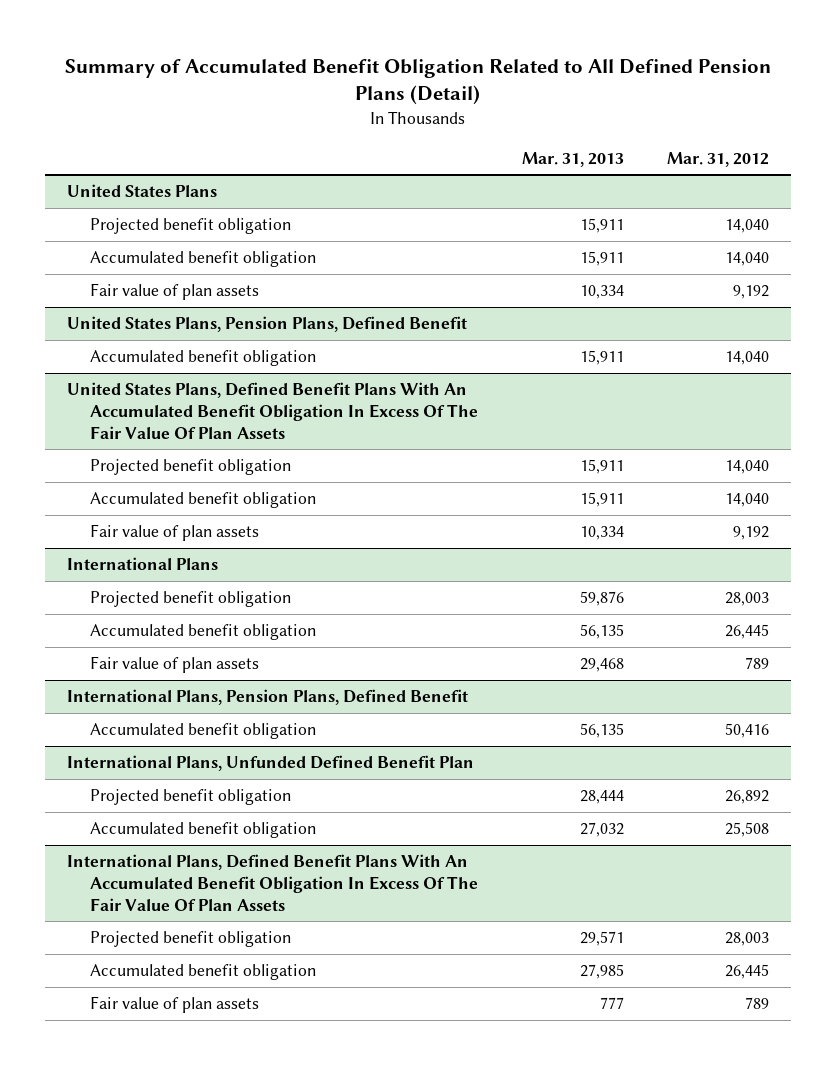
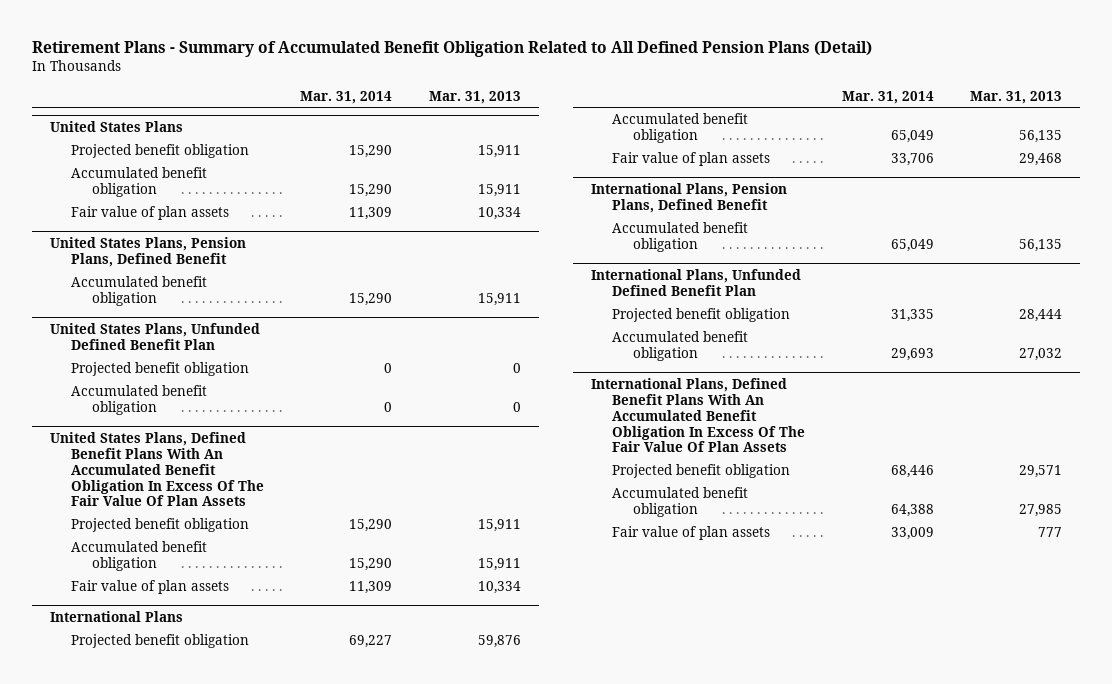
[65,58,772,106] Summary of Accumulated Benefit Obligation Related to All Defined Pension Plans (Detail) -> [31,40,872,57] Retirement Plans - Summary of Accumulated Benefit Obligation Related to All Defined Pension Plans (Detail)
[667,151,770,167] Mar. 31, 2012 -> none
none -> [300,90,393,104] Mar. 31, 2014
none -> [49,323,260,351] United States Plans, Unfunded Defined Benefit Plan
none -> [70,362,249,377] Projected benefit obligation
none -> [70,385,207,416] Accumulated benefit obligation

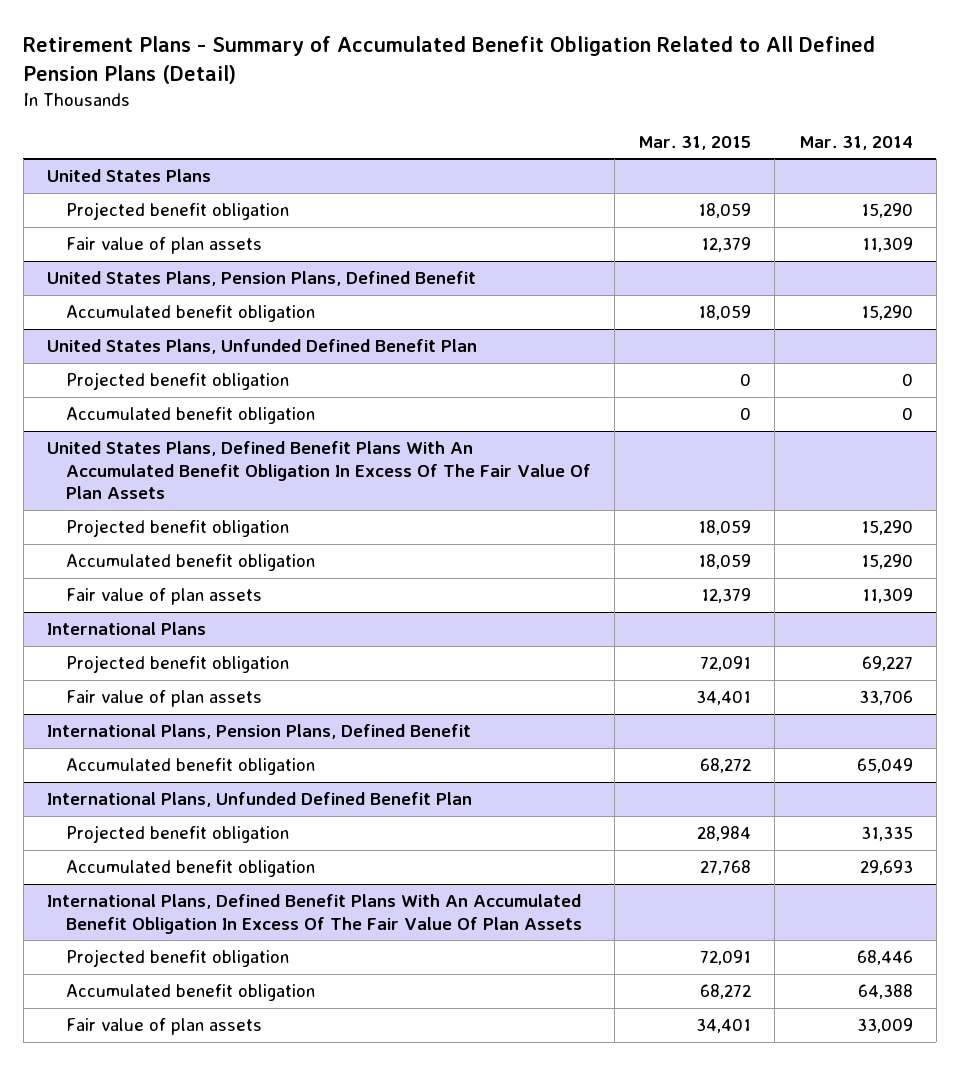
[428,90,521,104] Mar. 31, 2013 -> none
none -> [638,135,752,150] Mar. 31, 2015
[70,167,207,198] Accumulated benefit obligation -> none
[612,113,749,144] Accumulated benefit obligation -> none

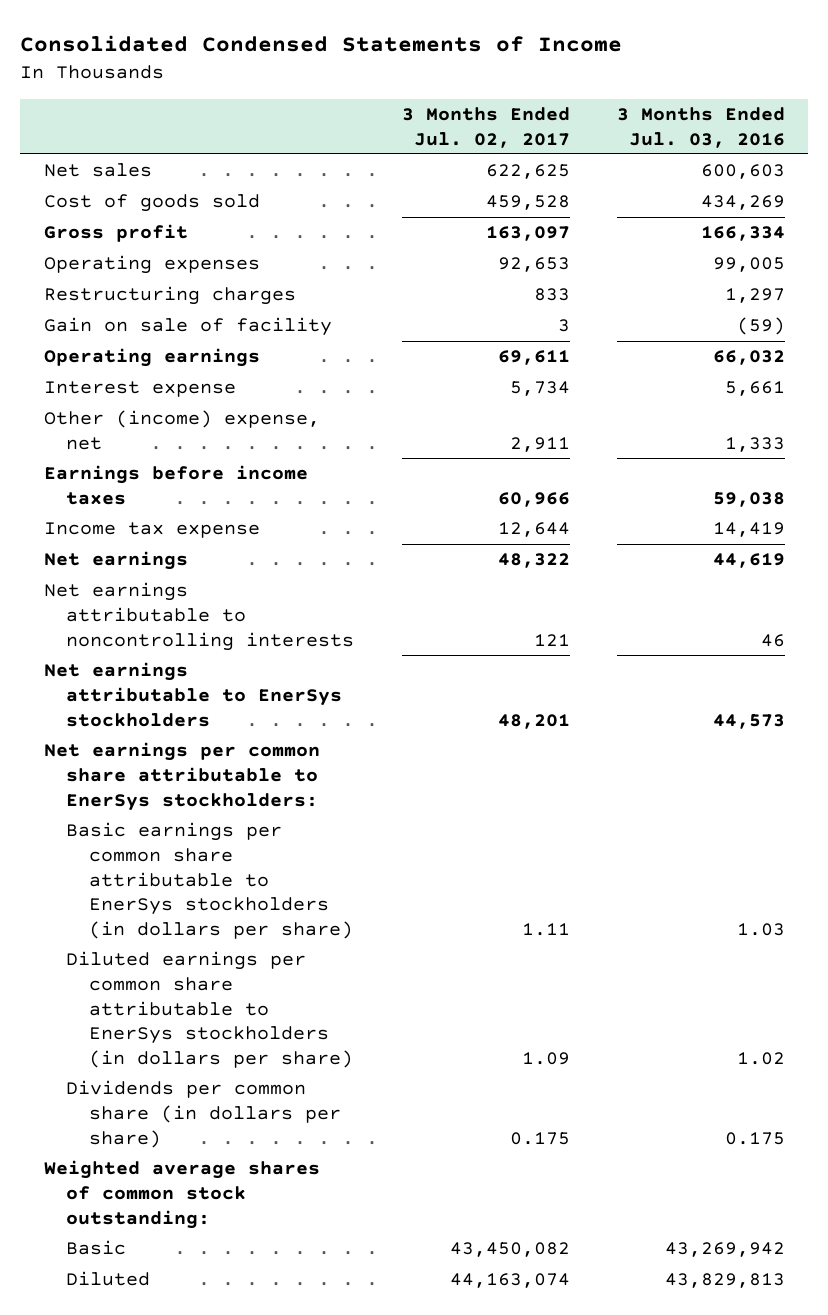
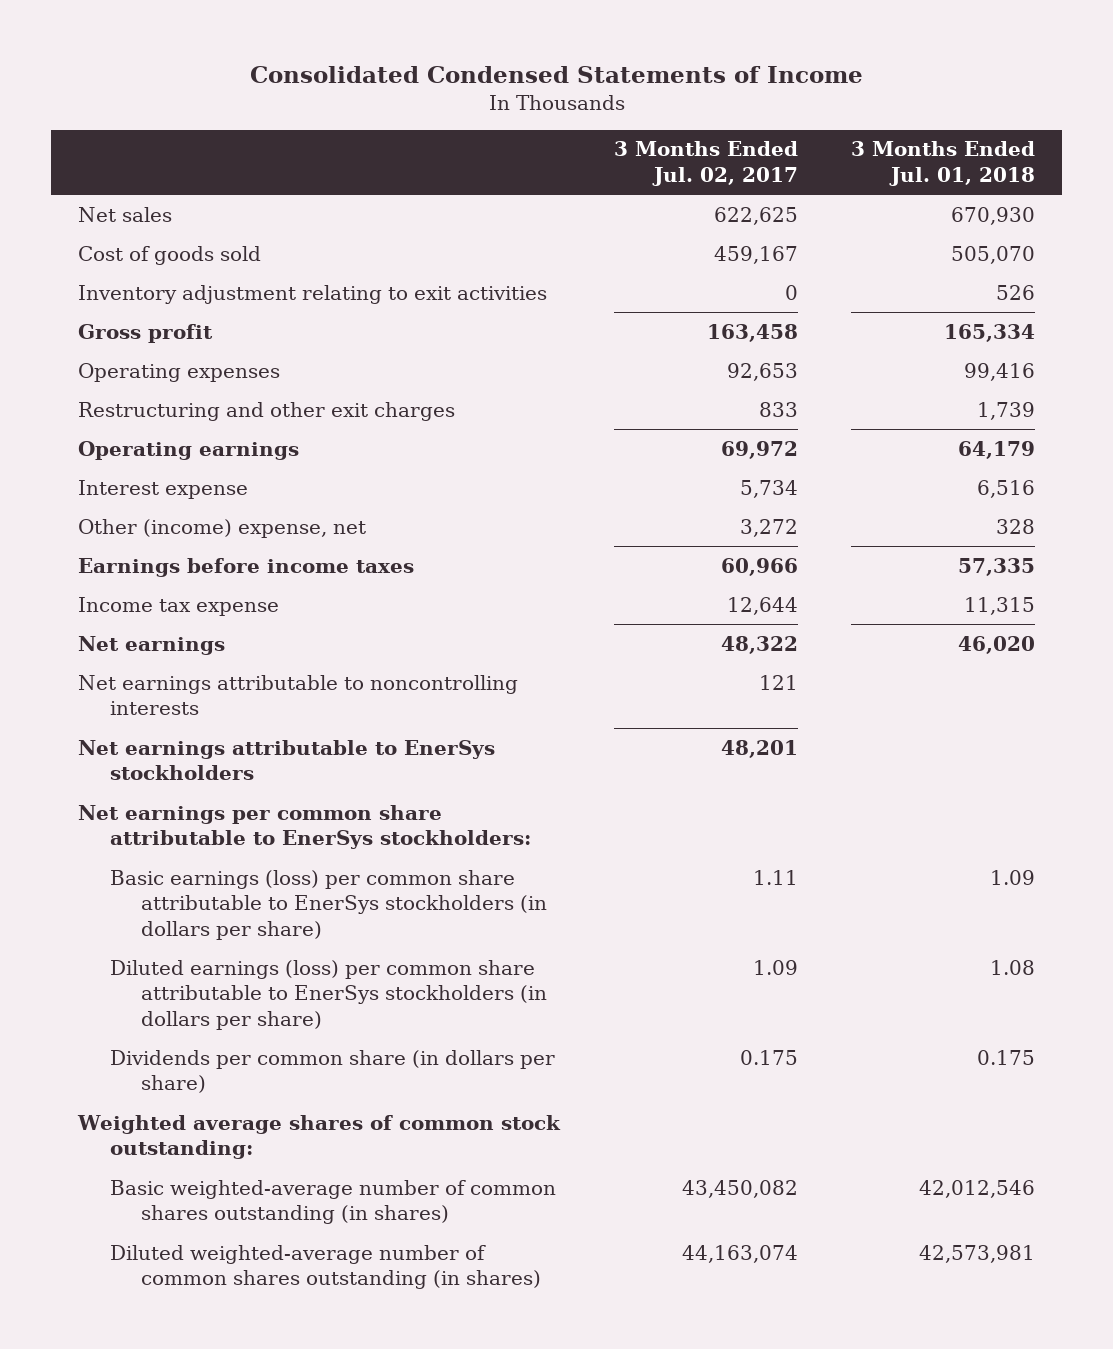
[616,106,785,148] 3 Months Ended Jul. 03, 2016 -> none
none -> [851,141,1036,187] 3 Months Ended Jul. 01, 2018
[485,195,570,211] 459,528 -> [713,245,798,264] 459,167
none -> [78,284,548,304] Inventory adjustment relating to exit activities
[485,226,570,242] 163,097 -> [706,323,798,342] 163,458
[43,317,332,337] Gain on sale of facility -> none
[43,286,296,306] Restructuring charges -> [78,401,456,421] Restructuring and other exit charges
[497,350,570,366] 69,611 -> [720,440,798,459] 69,972
[509,436,570,452] 2,911 -> [739,518,798,537] 3,272
[66,822,354,939] Basic earnings per common share attributable to EnerSys stockholders (in dollars per share) -> [109,869,548,941] Basic earnings (loss) per common share attributable to EnerSys stockholders (in dollars per share)
[66,951,354,1068] Diluted earnings per common share attributable to EnerSys stockholders (in dollars per share) -> [109,959,548,1031] Diluted earnings (loss) per common share attributable to EnerSys stockholders (in dollars per share)
[66,1240,127,1256] Basic -> [109,1179,556,1225] Basic weighted-average number of common shares outstanding (in shares)
[66,1271,151,1287] Diluted -> [109,1244,542,1290] Diluted weighted-average number of common shares outstanding (in shares)

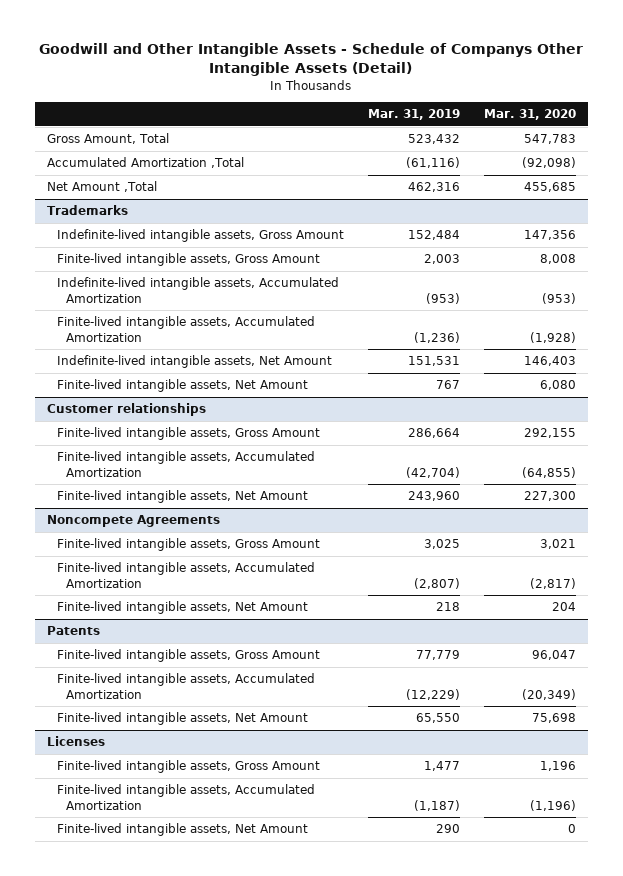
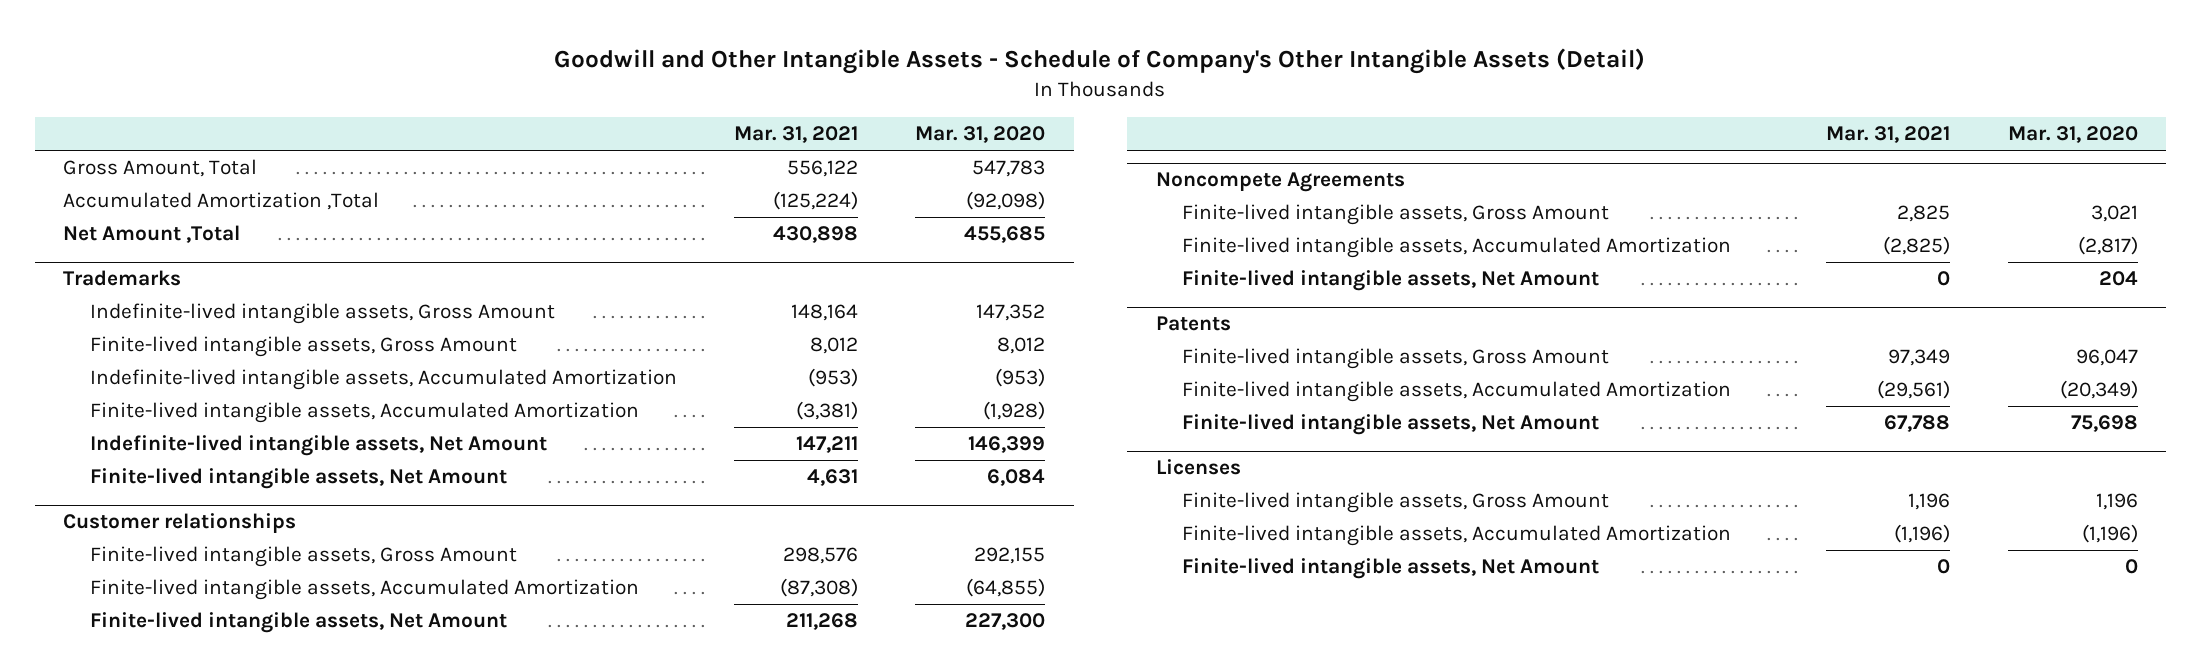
[39,43,584,77] Goodwill and Other Intangible Assets - Schedule of Companys Other Intangible Assets (Detail) -> [554,48,1646,75] Goodwill and Other Intangible Assets - Schedule of Company's Other Intangible Assets (Detail)
[367,109,460,121] Mar. 31, 2019 -> none
none -> [733,126,858,144] Mar. 31, 2021
[523,230,576,241] 147,356 -> [976,304,1046,322] 147,352
[539,254,576,265] 8,008 -> [997,337,1046,355] 8,012
[523,356,576,367] 146,403 -> [968,436,1046,454] 146,399
[539,380,576,391] 6,080 -> [987,469,1046,487] 6,084

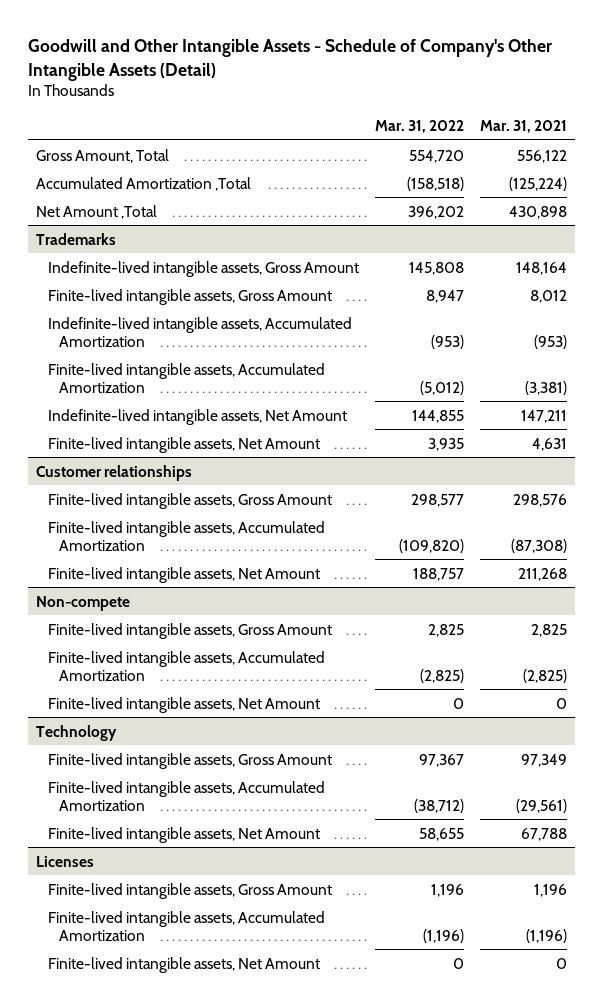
[915,126,1046,144] Mar. 31, 2020 -> none
none -> [374,119,464,133] Mar. 31, 2022
[1155,172,1405,193] Noncompete Agreements -> [36,595,131,611] Non-compete
[1155,316,1231,332] Patents -> [36,724,118,741] Technology

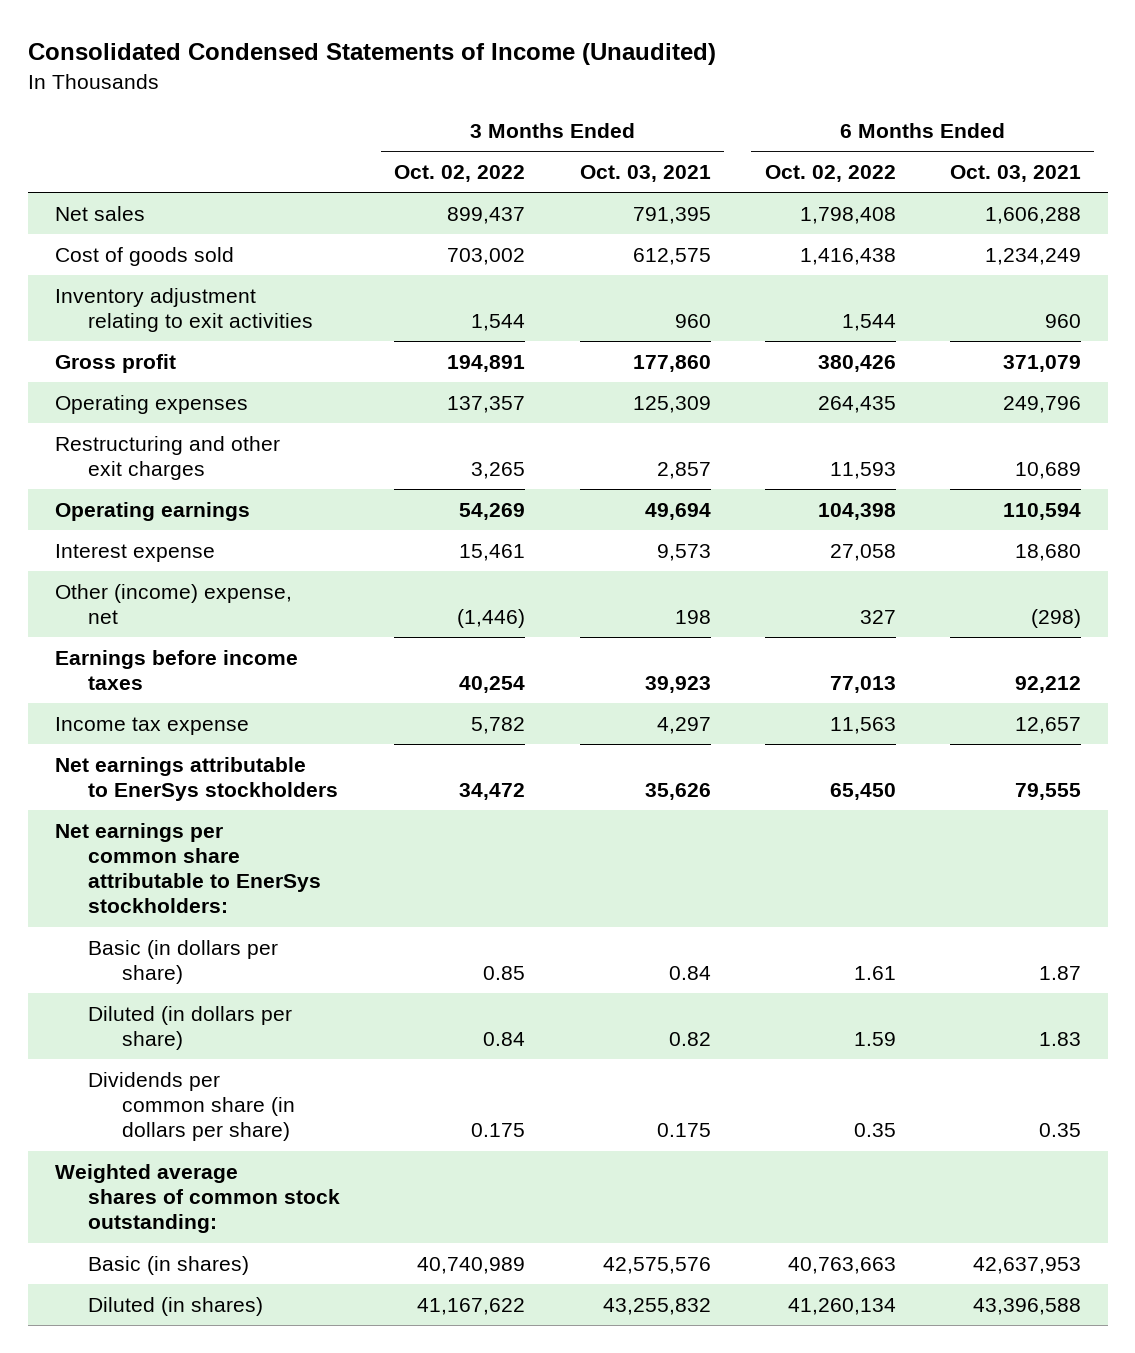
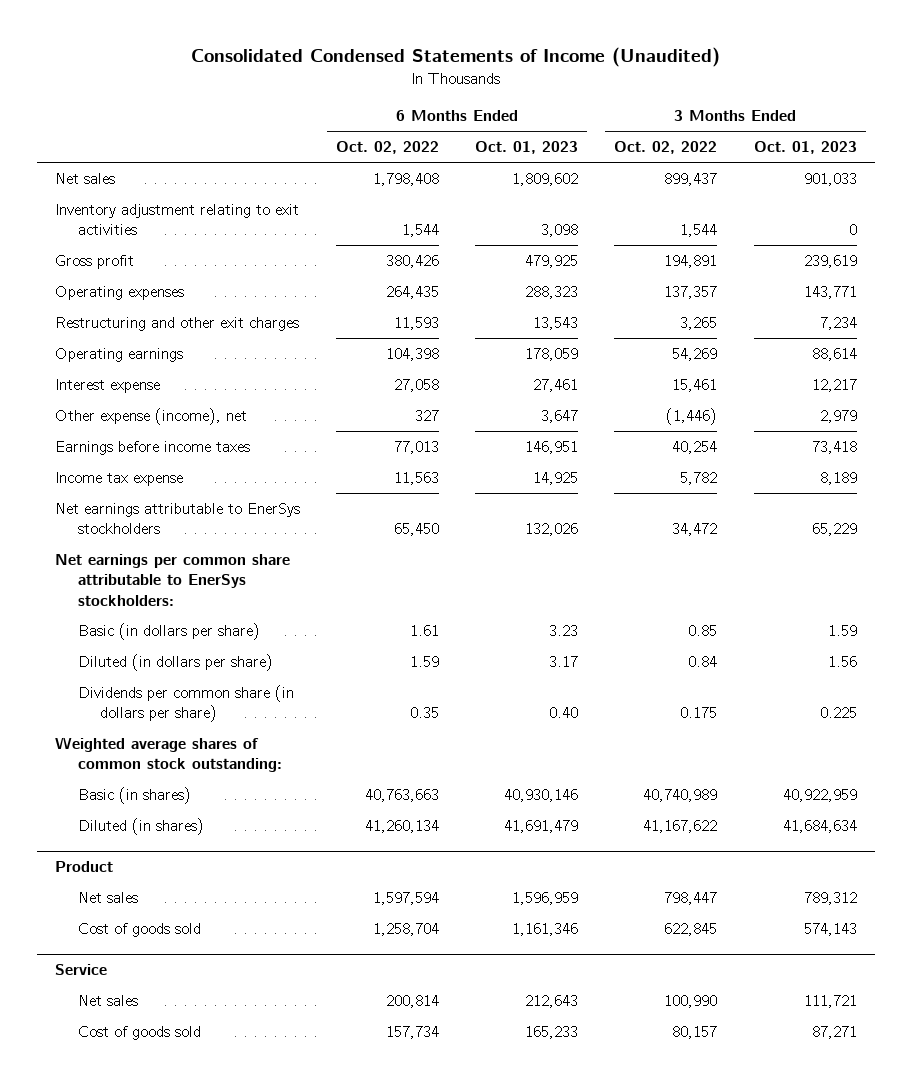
[579,165,711,183] Oct. 03, 2021 -> none
[949,165,1081,183] Oct. 03, 2021 -> none
none -> [475,141,579,155] Oct. 01, 2023
none -> [753,141,857,155] Oct. 01, 2023
[54,246,234,266] Cost of goods sold -> none
[54,583,292,625] Other (income) expense, net -> [55,408,248,426] Other expense (income), net
none -> [55,861,114,873] Product
none -> [77,892,138,904] Net sales
none -> [77,923,201,938] Cost of goods sold
none -> [55,964,108,976] Service
none -> [77,995,138,1007] Net sales
none -> [77,1026,201,1041] Cost of goods sold

